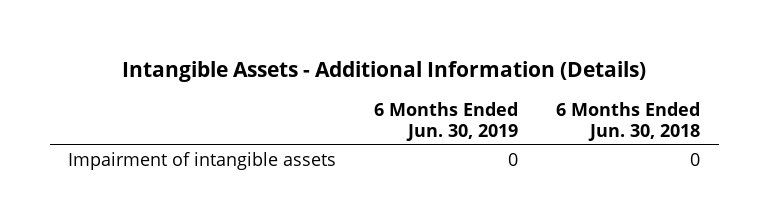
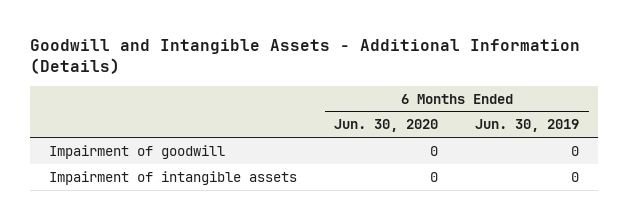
[122,61,647,83] Intangible Assets - Additional Information (Details) -> [30,39,581,75] Goodwill and Intangible Assets - Additional Information (Details)
[555,101,700,141] 6 Months Ended Jun. 30, 2018 -> none
none -> [334,119,439,133] Jun. 30, 2020
none -> [48,144,225,159] Impairment of goodwill

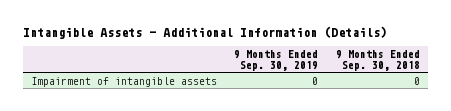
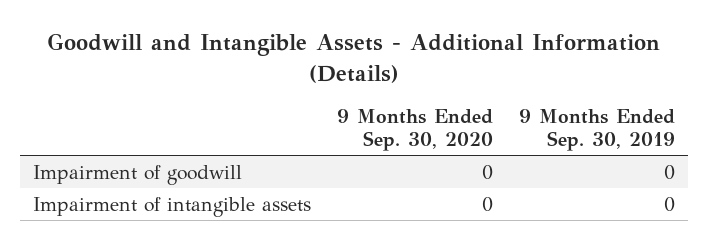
[22,26,387,40] Intangible Assets - Additional Information (Details) -> [46,33,660,83] Goodwill and Intangible Assets - Additional Information (Details)
[335,49,420,71] 9 Months Ended Sep. 30, 2018 -> none
none -> [336,109,493,151] 9 Months Ended Sep. 30, 2020
none -> [32,164,242,185] Impairment of goodwill

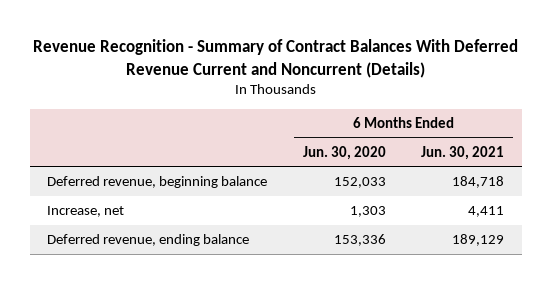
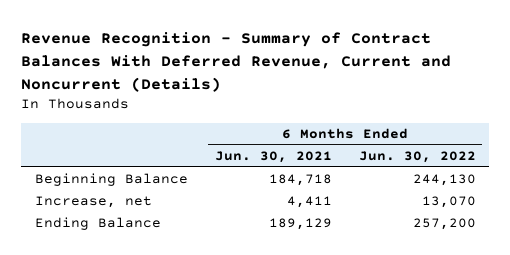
[32,39,518,78] Revenue Recognition - Summary of Contract Balances With Deferred Revenue Current and Noncurrent (Details) -> [20,32,451,92] Revenue Recognition - Summary of Contract Balances With Deferred Revenue, Current and Noncurrent (Details)
[302,145,386,160] Jun. 30, 2020 -> none
none -> [358,150,476,163] Jun. 30, 2022
[47,176,268,189] Deferred revenue, beginning balance -> [34,173,188,187] Beginning Balance
[47,234,250,247] Deferred revenue, ending balance -> [34,217,161,231] Ending Balance

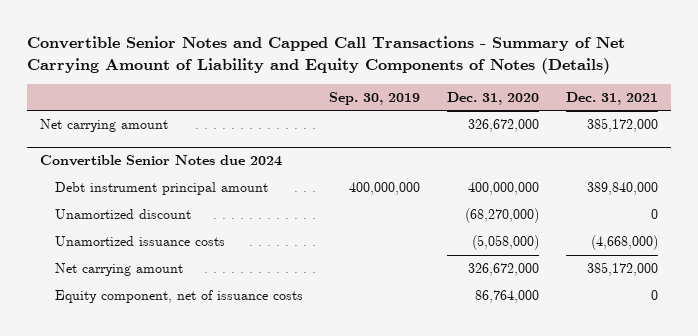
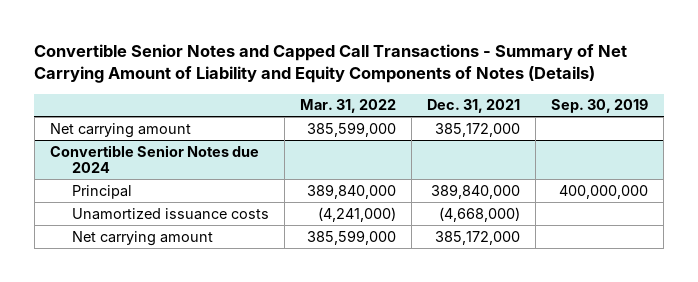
[447,91,540,105] Dec. 31, 2020 -> none
none -> [299,99,396,114] Mar. 31, 2022
[54,209,191,220] Unamortized discount -> none
[54,182,268,196] Debt instrument principal amount -> [71,184,132,199] Principal
[54,290,303,304] Equity component, net of issuance costs -> none

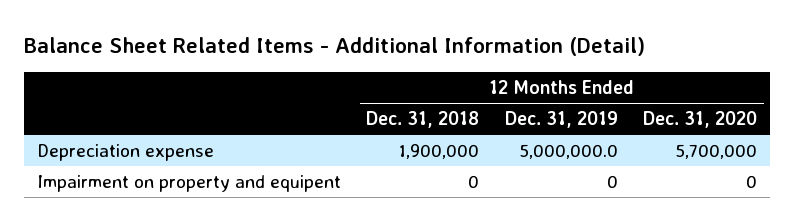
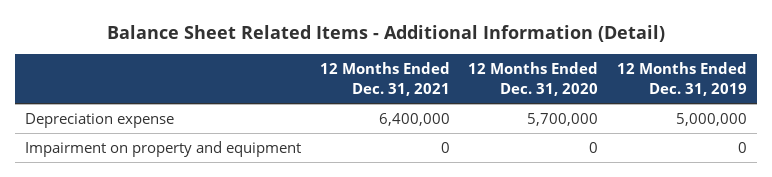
[366,111,480,129] Dec. 31, 2018 -> none
none -> [319,62,450,96] 12 Months Ended Dec. 31, 2021
[518,144,618,160] 5,000,000.0 -> [676,113,748,127] 5,000,000
[36,175,341,193] Impairment on property and equipent -> [24,141,301,158] Impairment on property and equipment

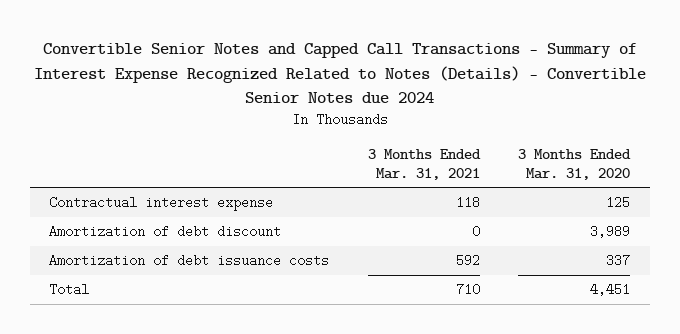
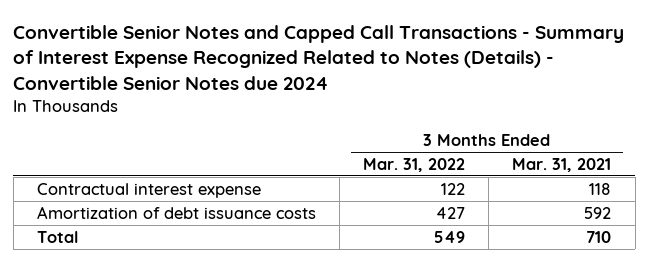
[518,149,632,180] 3 Months Ended Mar. 31, 2020 -> none
none -> [363,157,466,172] Mar. 31, 2022
[49,225,282,239] Amortization of debt discount -> none

